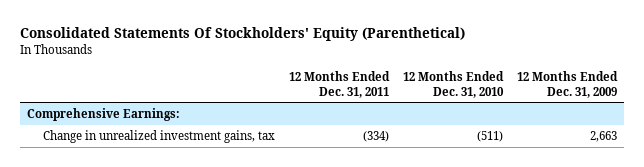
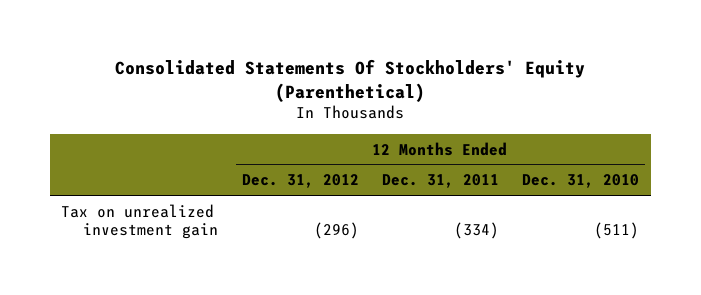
[516,70,618,98] 12 Months Ended Dec. 31, 2009 -> none
none -> [241,174,359,189] Dec. 31, 2012
[27,108,181,122] Comprehensive Earnings: -> none
[42,130,275,144] Change in unrealized investment gains, tax -> [61,203,219,240] Tax on unrealized investment gain

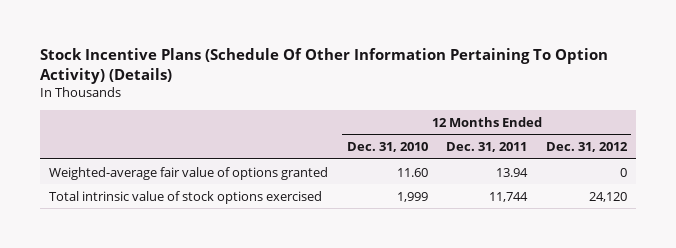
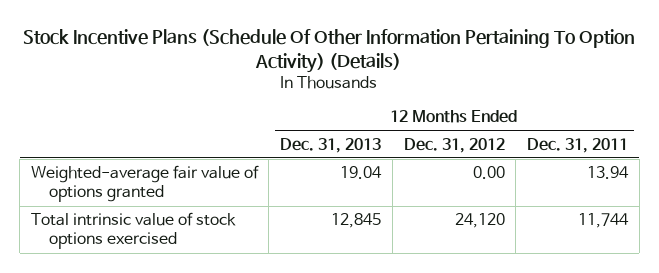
[346,142,428,153] Dec. 31, 2010 -> none
none -> [280,137,382,153] Dec. 31, 2013
[619,167,627,177] 0 -> [472,166,505,180] 0.00

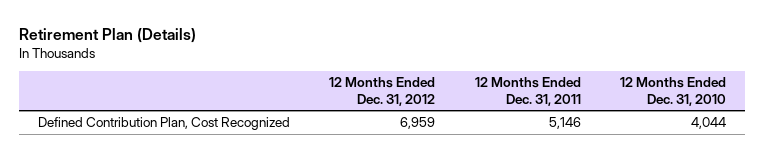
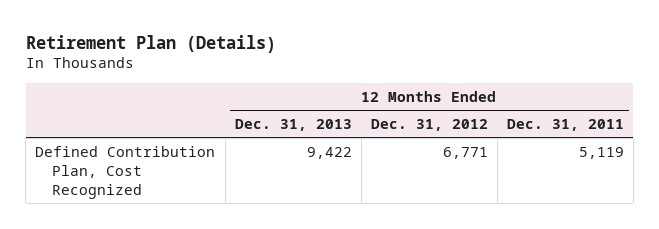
[619,77,726,106] 12 Months Ended Dec. 31, 2010 -> none
none -> [234,119,352,132] Dec. 31, 2013
[400,117,436,130] 6,959 -> [442,146,488,159] 6,771
[548,117,581,130] 5,146 -> [578,146,624,159] 5,119

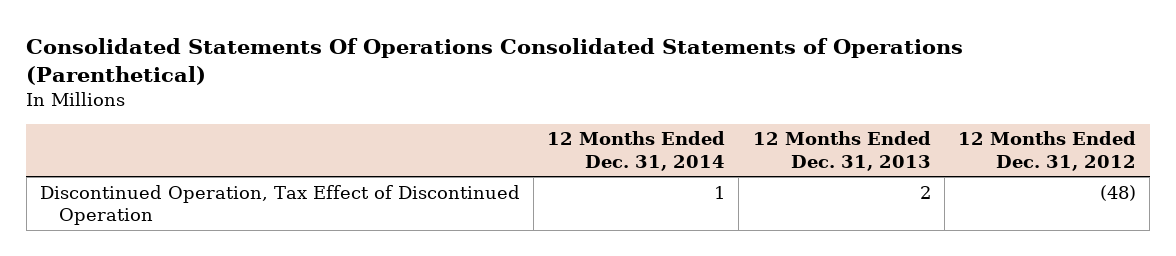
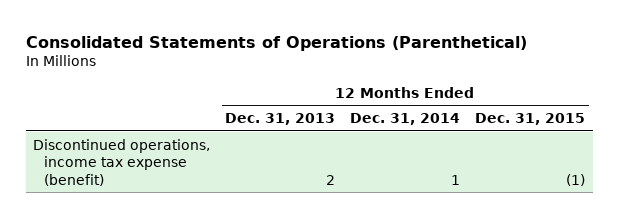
[26,37,964,85] Consolidated Statements Of Operations Consolidated Statements of Operations (Parenthetical) -> [25,35,527,51] Consolidated Statements of Operations (Parenthetical)
[958,131,1137,171] 12 Months Ended Dec. 31, 2012 -> none
none -> [475,113,586,126] Dec. 31, 2015
[39,184,520,226] Discontinued Operation, Tax Effect of Discontinued Operation -> [33,138,211,186] Discontinued operations, income tax expense (benefit)

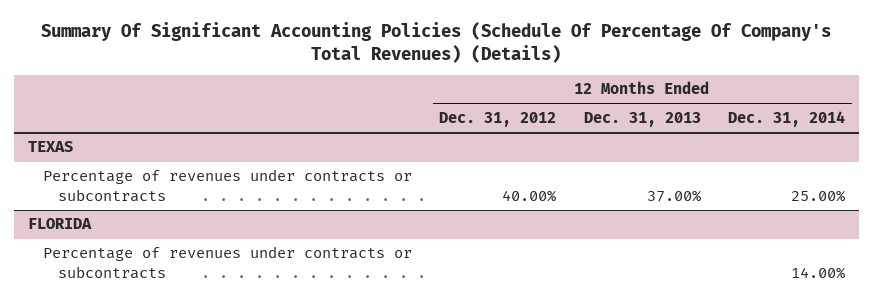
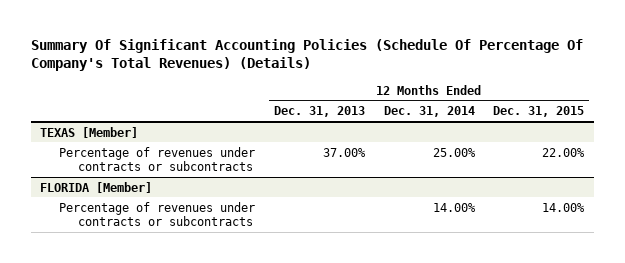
[439,111,557,127] Dec. 31, 2012 -> none
none -> [493,106,585,118] Dec. 31, 2015
[27,141,73,153] TEXAS -> [40,126,139,138] TEXAS [Member]
[27,218,92,230] FLORIDA -> [40,181,153,193] FLORIDA [Member]

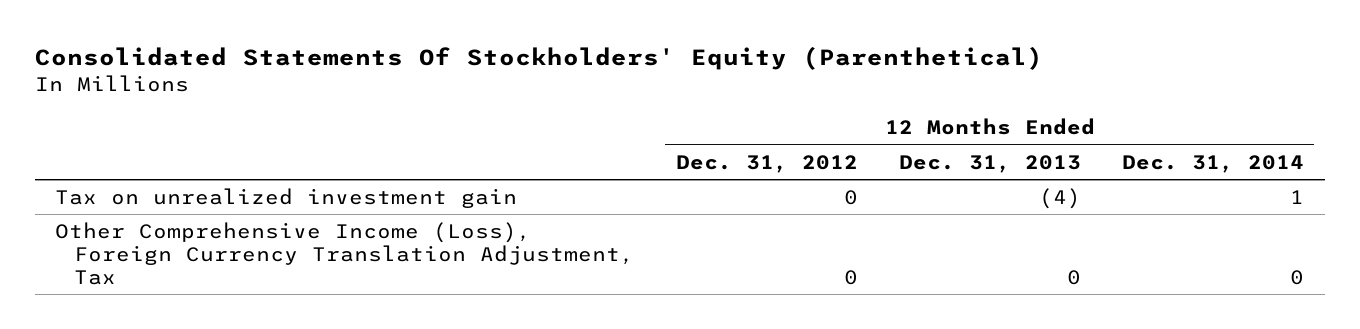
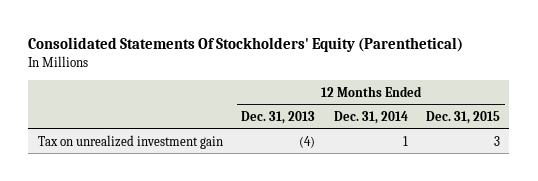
[675,154,858,173] Dec. 31, 2012 -> none
none -> [426,110,501,124] Dec. 31, 2015
[55,221,635,286] Other Comprehensive Income (Loss), Foreign Currency Translation Adjustment, Tax -> none

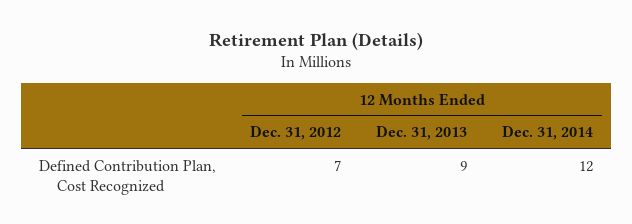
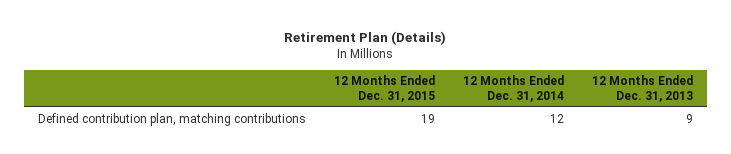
[250,125,342,141] Dec. 31, 2012 -> none
none -> [333,75,435,102] 12 Months Ended Dec. 31, 2015
[38,160,216,196] Defined Contribution Plan, Cost Recognized -> [37,113,306,127] Defined contribution plan, matching contributions

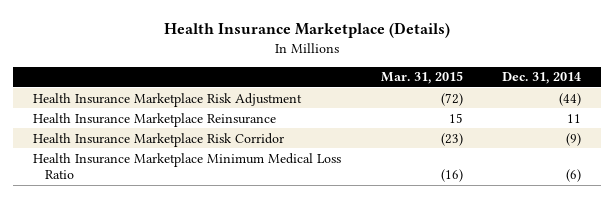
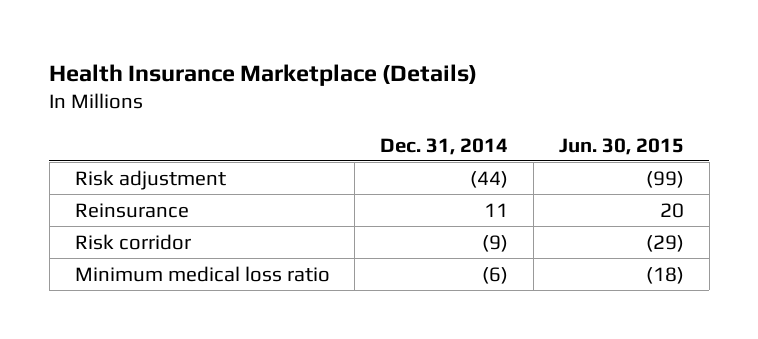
[380,71,463,85] Mar. 31, 2015 -> none
none -> [558,137,684,155] Jun. 30, 2015
[32,92,302,107] Health Insurance Marketplace Risk Adjustment -> [74,169,226,190] Risk adjustment
[32,112,276,127] Health Insurance Marketplace Reinsurance -> [74,202,189,218] Reinsurance
[32,132,284,147] Health Insurance Marketplace Risk Corridor -> [74,233,191,250] Risk corridor
[32,152,341,180] Health Insurance Marketplace Minimum Medical Loss Ratio -> [74,265,330,282] Minimum medical loss ratio

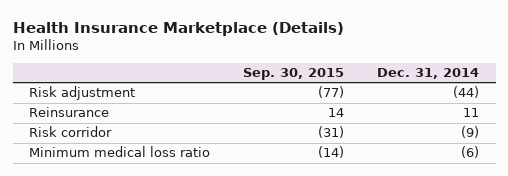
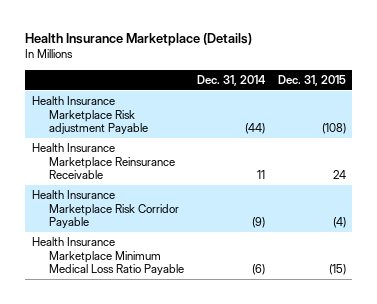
[243,68,345,81] Sep. 30, 2015 -> none
none -> [277,74,346,86] Dec. 31, 2015
[29,86,136,101] Risk adjustment -> [31,96,148,134] Health Insurance Marketplace Risk adjustment Payable
[29,107,110,118] Reinsurance -> [31,143,175,179] Health Insurance Marketplace Reinsurance Receivable
[29,126,113,138] Risk corridor -> [31,190,179,228] Health Insurance Marketplace Risk Corridor Payable
[29,146,211,158] Minimum medical loss ratio -> [31,237,184,275] Health Insurance Marketplace Minimum Medical Loss Ratio Payable

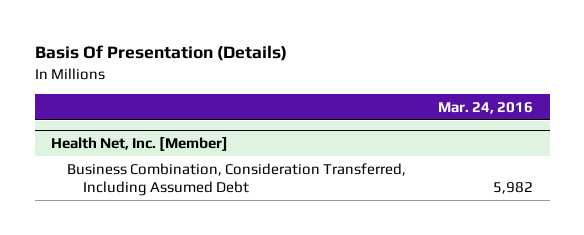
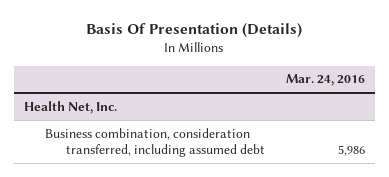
[51,135,229,151] Health Net, Inc. [Member] -> [24,100,118,114] Health Net, Inc.
[66,162,406,197] Business Combination, Consideration Transferred, Including Assumed Debt -> [44,127,265,157] Business combination, consideration transferred, including assumed debt
[493,182,534,195] 5,982 -> [337,144,365,156] 5,986

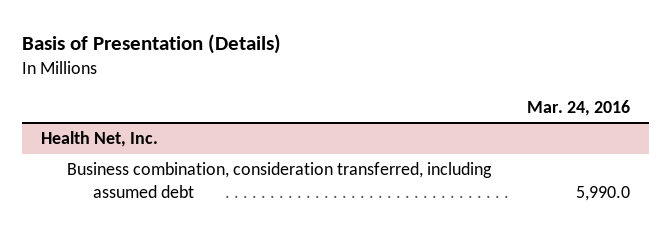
[86,23,303,39] Basis Of Presentation (Details) -> [22,33,282,54] Basis of Presentation (Details)
[337,144,365,156] 5,986 -> [576,185,631,201] 5,990.0

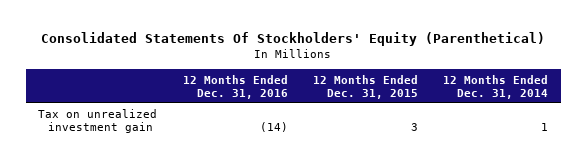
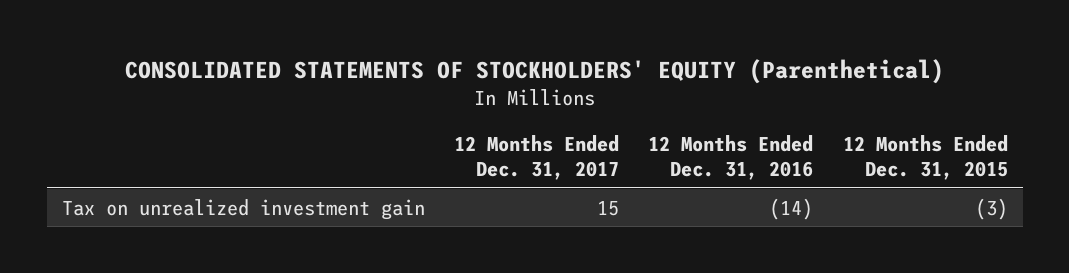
[41,32,546,47] Consolidated Statements Of Stockholders' Equity (Parenthetical) -> [124,59,944,85] CONSOLIDATED STATEMENTS OF STOCKHOLDERS' EQUITY (Parenthetical)
[443,74,549,99] 12 Months Ended Dec. 31, 2014 -> none
none -> [453,135,619,181] 12 Months Ended Dec. 31, 2017
[411,123,419,132] 3 -> [974,197,1008,220] (3)

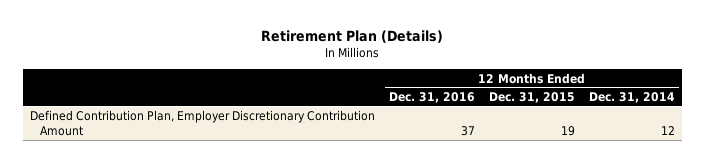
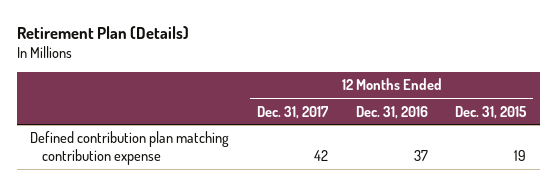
[589,92,676,104] Dec. 31, 2014 -> none
none -> [257,105,330,119] Dec. 31, 2017
[29,110,375,136] Defined Contribution Plan, Employer Discretionary Contribution Amount -> [30,131,230,165] Defined contribution plan matching contribution expense

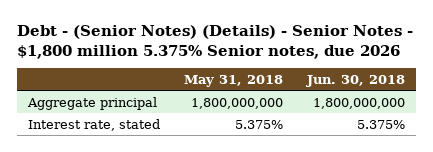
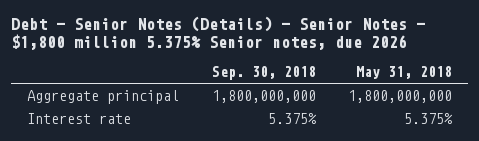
[16,25,413,59] Debt - (Senior Notes) (Details) - Senior Notes - $1,800 million 5.375% Senior notes, due 2026 -> [11,15,426,51] Debt - Senior Notes (Details) - Senior Notes - $1,800 million 5.375% Senior notes, due 2026
[305,74,405,87] Jun. 30, 2018 -> none
none -> [211,66,316,81] Sep. 30, 2018
[28,118,161,131] Interest rate, stated -> [27,113,132,125] Interest rate

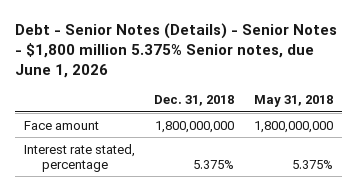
[11,15,426,51] Debt - Senior Notes (Details) - Senior Notes - $1,800 million 5.375% Senior notes, due 2026 -> [14,22,337,78] Debt - Senior Notes (Details) - Senior Notes - $1,800 million 5.375% Senior notes, due June 1, 2026
[211,66,316,81] Sep. 30, 2018 -> none
none -> [154,95,235,107] Dec. 31, 2018
[27,90,180,105] Aggregate principal -> [24,120,100,130] Face amount
[27,113,132,125] Interest rate -> [24,143,136,173] Interest rate stated, percentage

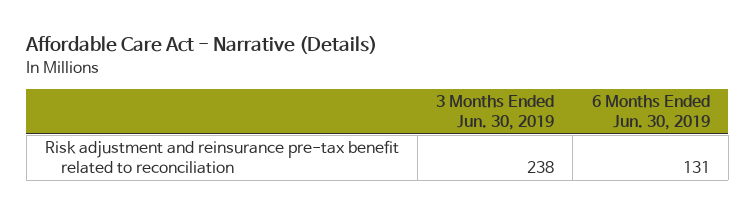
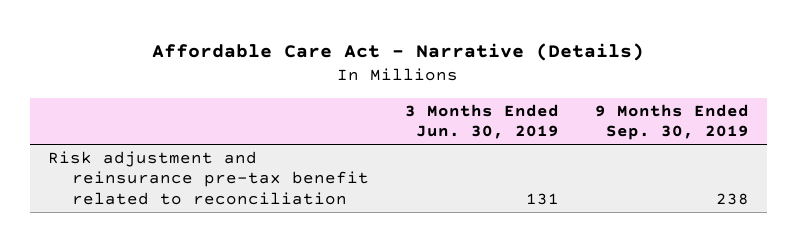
[591,95,710,131] 6 Months Ended Jun. 30, 2019 -> none
none -> [595,104,750,141] 9 Months Ended Sep. 30, 2019
[527,161,555,174] 238 -> [526,192,560,205] 131

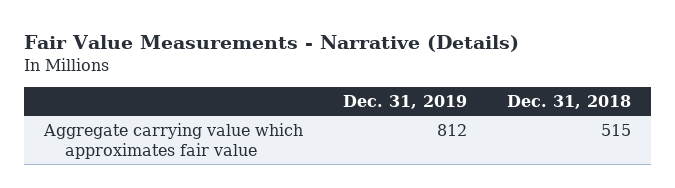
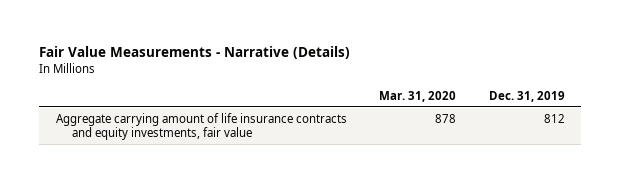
[506,94,631,109] Dec. 31, 2018 -> none
none -> [379,91,457,103] Mar. 31, 2020
[43,123,304,159] Aggregate carrying value which approximates fair value -> [55,113,347,141] Aggregate carrying amount of life insurance contracts and equity investments, fair value

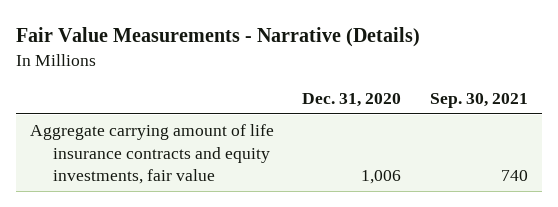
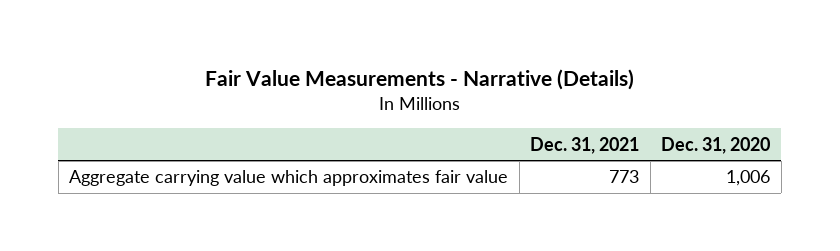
[429,93,528,109] Sep. 30, 2021 -> none
none -> [530,136,640,154] Dec. 31, 2021
[29,124,274,184] Aggregate carrying amount of life insurance contracts and equity investments, fair value -> [69,170,509,187] Aggregate carrying value which approximates fair value

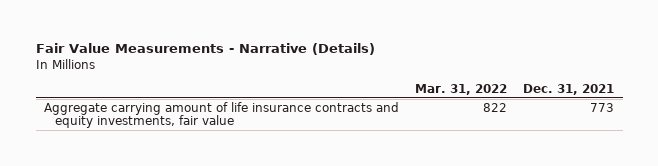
[661,136,771,154] Dec. 31, 2020 -> none
none -> [415,84,508,96] Mar. 31, 2022
[69,170,509,187] Aggregate carrying value which approximates fair value -> [43,101,399,129] Aggregate carrying amount of life insurance contracts and equity investments, fair value

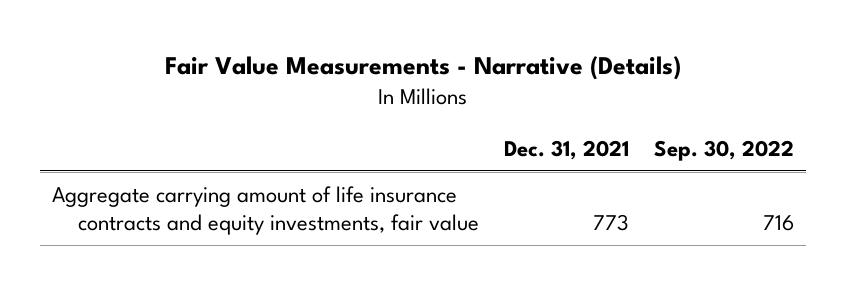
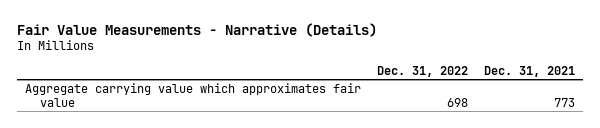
[653,140,794,162] Sep. 30, 2022 -> none
none -> [376,65,468,77] Dec. 31, 2022
[51,185,479,236] Aggregate carrying amount of life insurance contracts and equity investments, fair value -> [24,82,361,107] Aggregate carrying value which approximates fair value

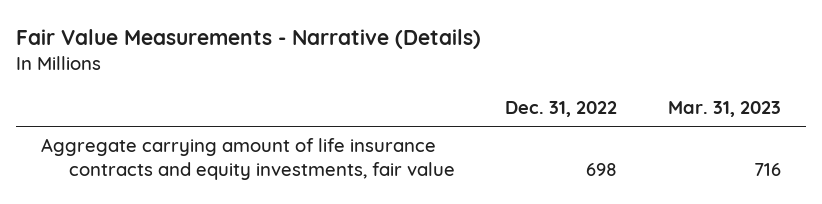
[484,65,576,77] Dec. 31, 2021 -> none
none -> [667,100,781,117] Mar. 31, 2023
[24,82,361,107] Aggregate carrying value which approximates fair value -> [41,138,456,180] Aggregate carrying amount of life insurance contracts and equity investments, fair value

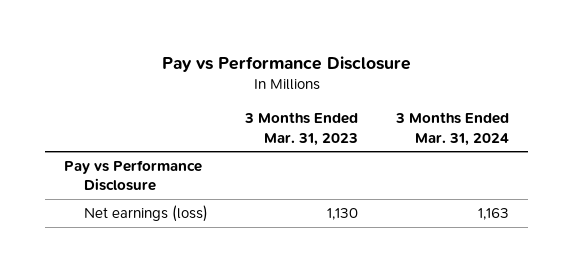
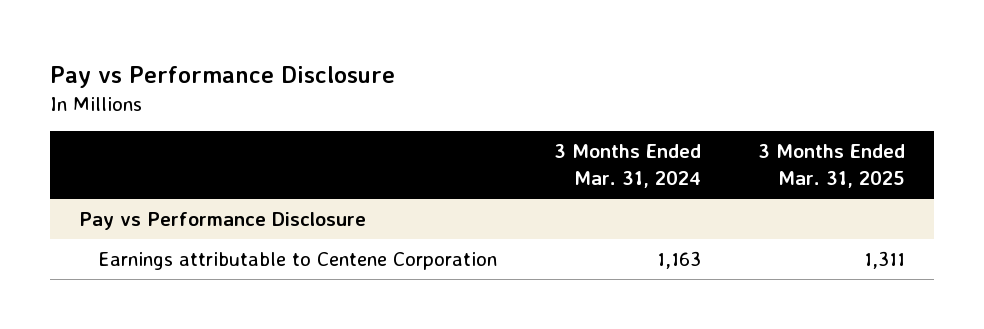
[244,112,359,146] 3 Months Ended Mar. 31, 2023 -> none
none -> [758,144,906,189] 3 Months Ended Mar. 31, 2025
[83,204,208,222] Net earnings (loss) -> [98,252,498,271] Earnings attributable to Centene Corporation

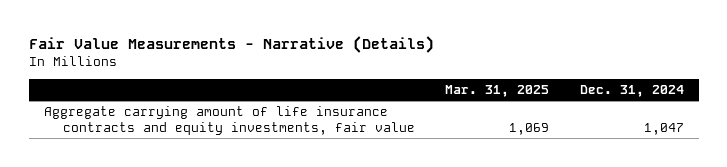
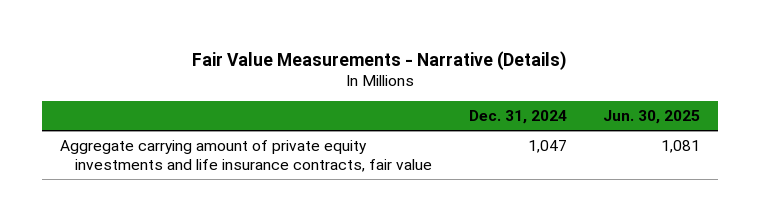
[445,85,550,98] Mar. 31, 2025 -> none
none -> [603,110,701,125] Jun. 30, 2025
[43,106,415,135] Aggregate carrying amount of life insurance contracts and equity investments, fair value -> [60,139,433,173] Aggregate carrying amount of private equity investments and life insurance contracts, fair value

